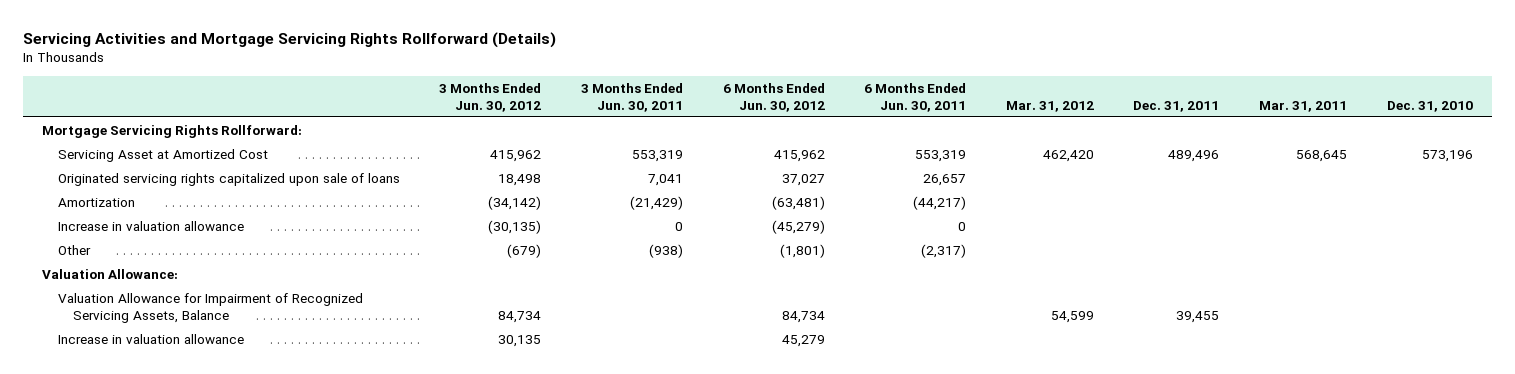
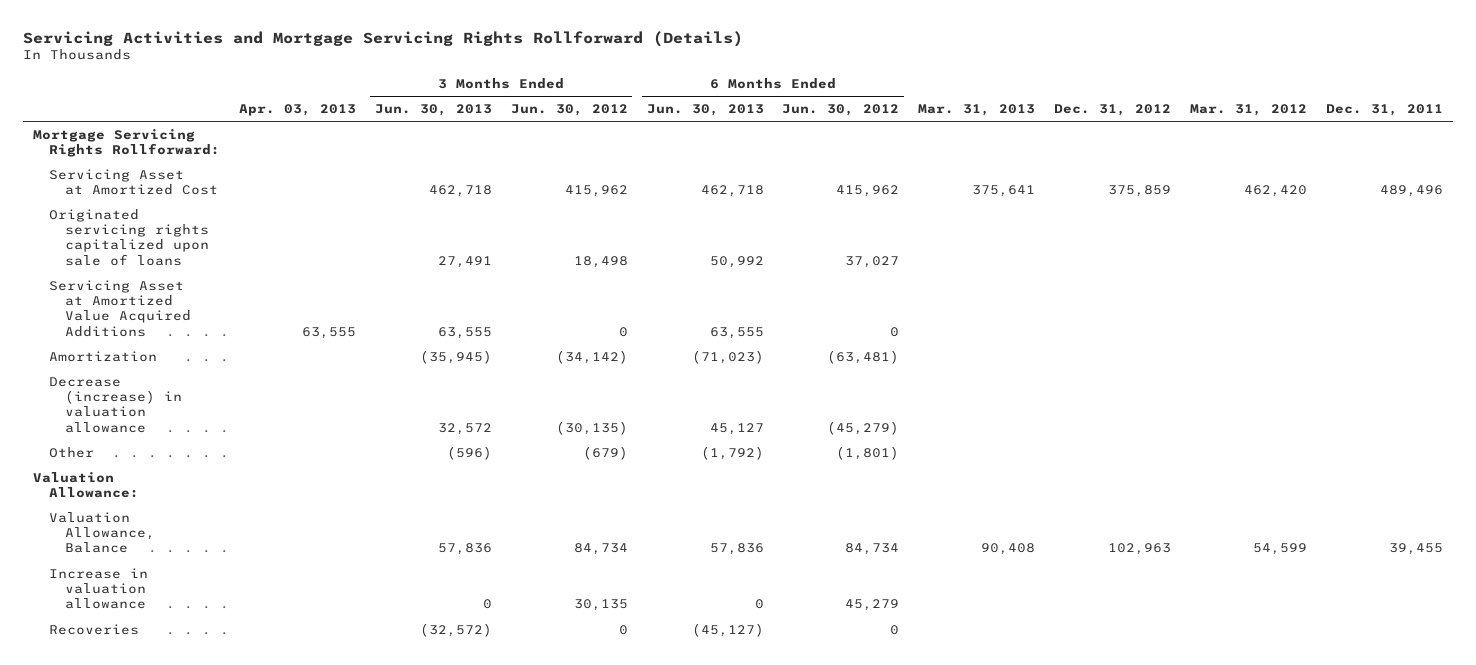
[580,82,683,112] 3 Months Ended Jun. 30, 2011 -> none
[864,82,967,112] 6 Months Ended Jun. 30, 2011 -> none
[1259,100,1348,112] Mar. 31, 2011 -> none
[1386,100,1473,112] Dec. 31, 2010 -> none
none -> [238,104,356,117] Apr. 03, 2013
none -> [374,104,492,117] Jun. 30, 2013
none -> [646,104,764,117] Jun. 30, 2013
none -> [918,104,1036,117] Mar. 31, 2013
none -> [1054,104,1172,117] Dec. 31, 2012
none -> [48,279,192,337] Servicing Asset at Amortized Value Acquired Additions
[57,220,244,231] Increase in valuation allowance -> [48,376,183,433] Decrease (increase) in valuation allowance
[57,292,363,323] Valuation Allowance for Impairment of Recognized Servicing Assets, Balance -> [48,511,156,554] Valuation Allowance, Balance
none -> [48,623,139,635] Recoveries

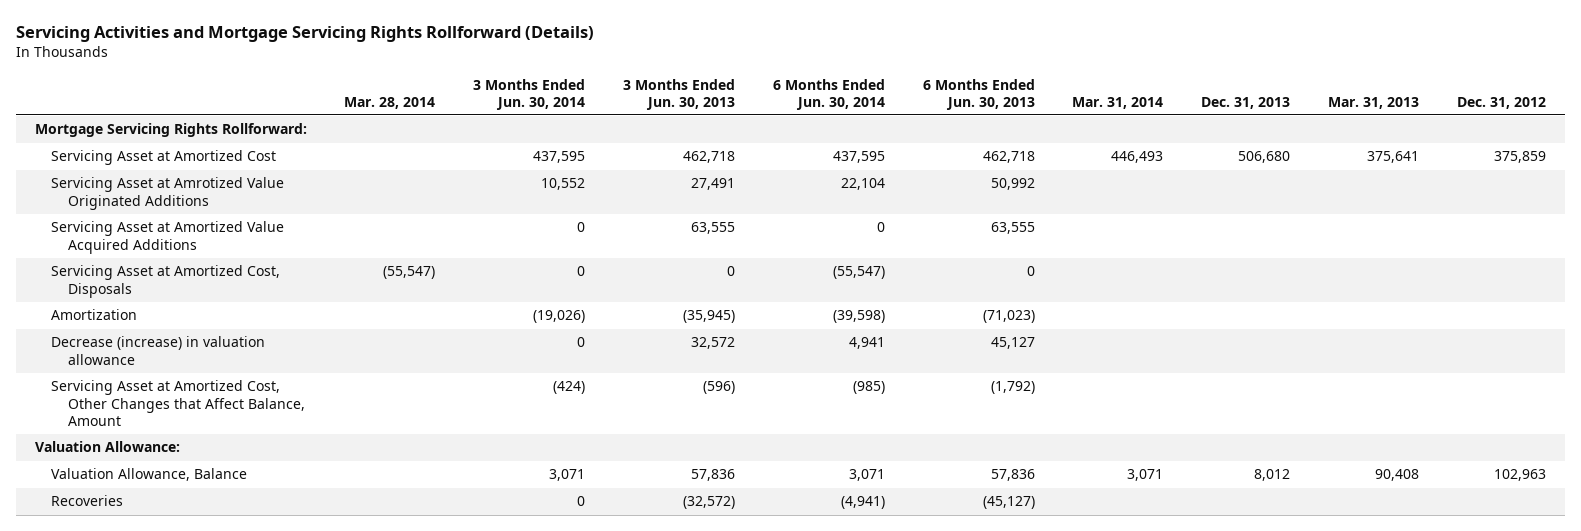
[238,104,356,117] Apr. 03, 2013 -> none
[510,104,628,117] Jun. 30, 2012 -> none
[782,104,900,117] Jun. 30, 2012 -> none
[1190,104,1308,117] Mar. 31, 2012 -> none
[1326,104,1444,117] Dec. 31, 2011 -> none
none -> [344,96,436,109] Mar. 28, 2014
none -> [473,78,586,110] 3 Months Ended Jun. 30, 2014
none -> [772,78,885,110] 6 Months Ended Jun. 30, 2014
none -> [1072,96,1164,109] Mar. 31, 2014
none -> [1201,96,1291,109] Dec. 31, 2013
[48,208,210,266] Originated servicing rights capitalized upon sale of loans -> [51,177,285,210] Servicing Asset at Amrotized Value Originated Additions
none -> [51,265,281,298] Servicing Asset at Amortized Cost, Disposals
[48,446,94,458] Other -> [51,380,306,426] Servicing Asset at Amortized Cost, Other Changes that Affect Balance, Amount
[48,567,148,610] Increase in valuation allowance -> none

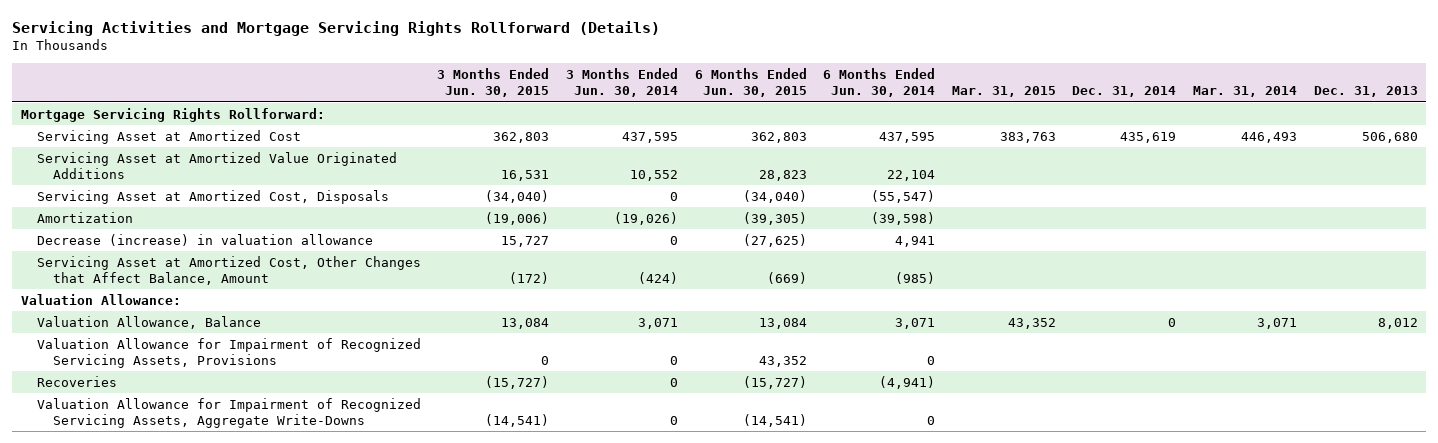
[344,96,436,109] Mar. 28, 2014 -> none
[623,78,736,110] 3 Months Ended Jun. 30, 2013 -> none
[922,78,1035,110] 6 Months Ended Jun. 30, 2013 -> none
[1328,96,1420,109] Mar. 31, 2013 -> none
[1456,96,1546,109] Dec. 31, 2012 -> none
none -> [437,68,550,98] 3 Months Ended Jun. 30, 2015
none -> [694,68,807,98] 6 Months Ended Jun. 30, 2015
none -> [951,86,1056,98] Mar. 31, 2015
none -> [1072,86,1177,98] Dec. 31, 2014
[51,221,285,254] Servicing Asset at Amortized Value Acquired Additions -> none
[51,177,285,210] Servicing Asset at Amrotized Value Originated Additions -> [36,151,397,180] Servicing Asset at Amortized Value Originated Additions
none -> [36,337,421,369] Valuation Allowance for Impairment of Recognized Servicing Assets, Provisions
none -> [36,397,421,429] Valuation Allowance for Impairment of Recognized Servicing Assets, Aggregate Write-Downs

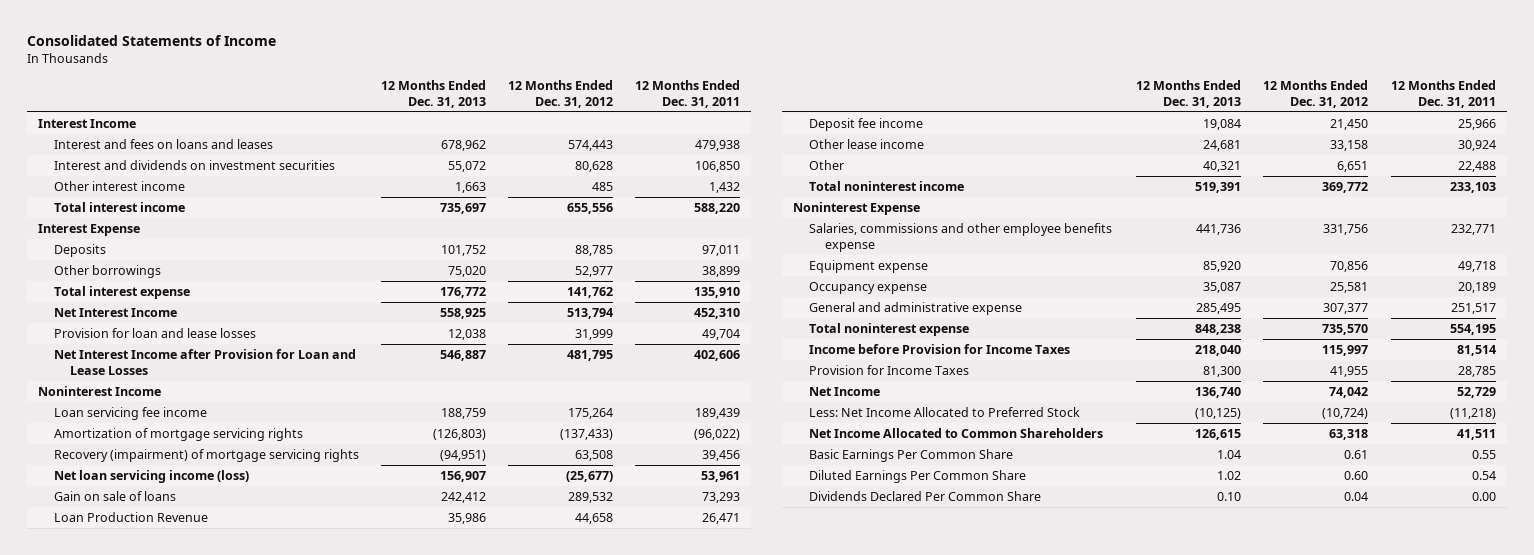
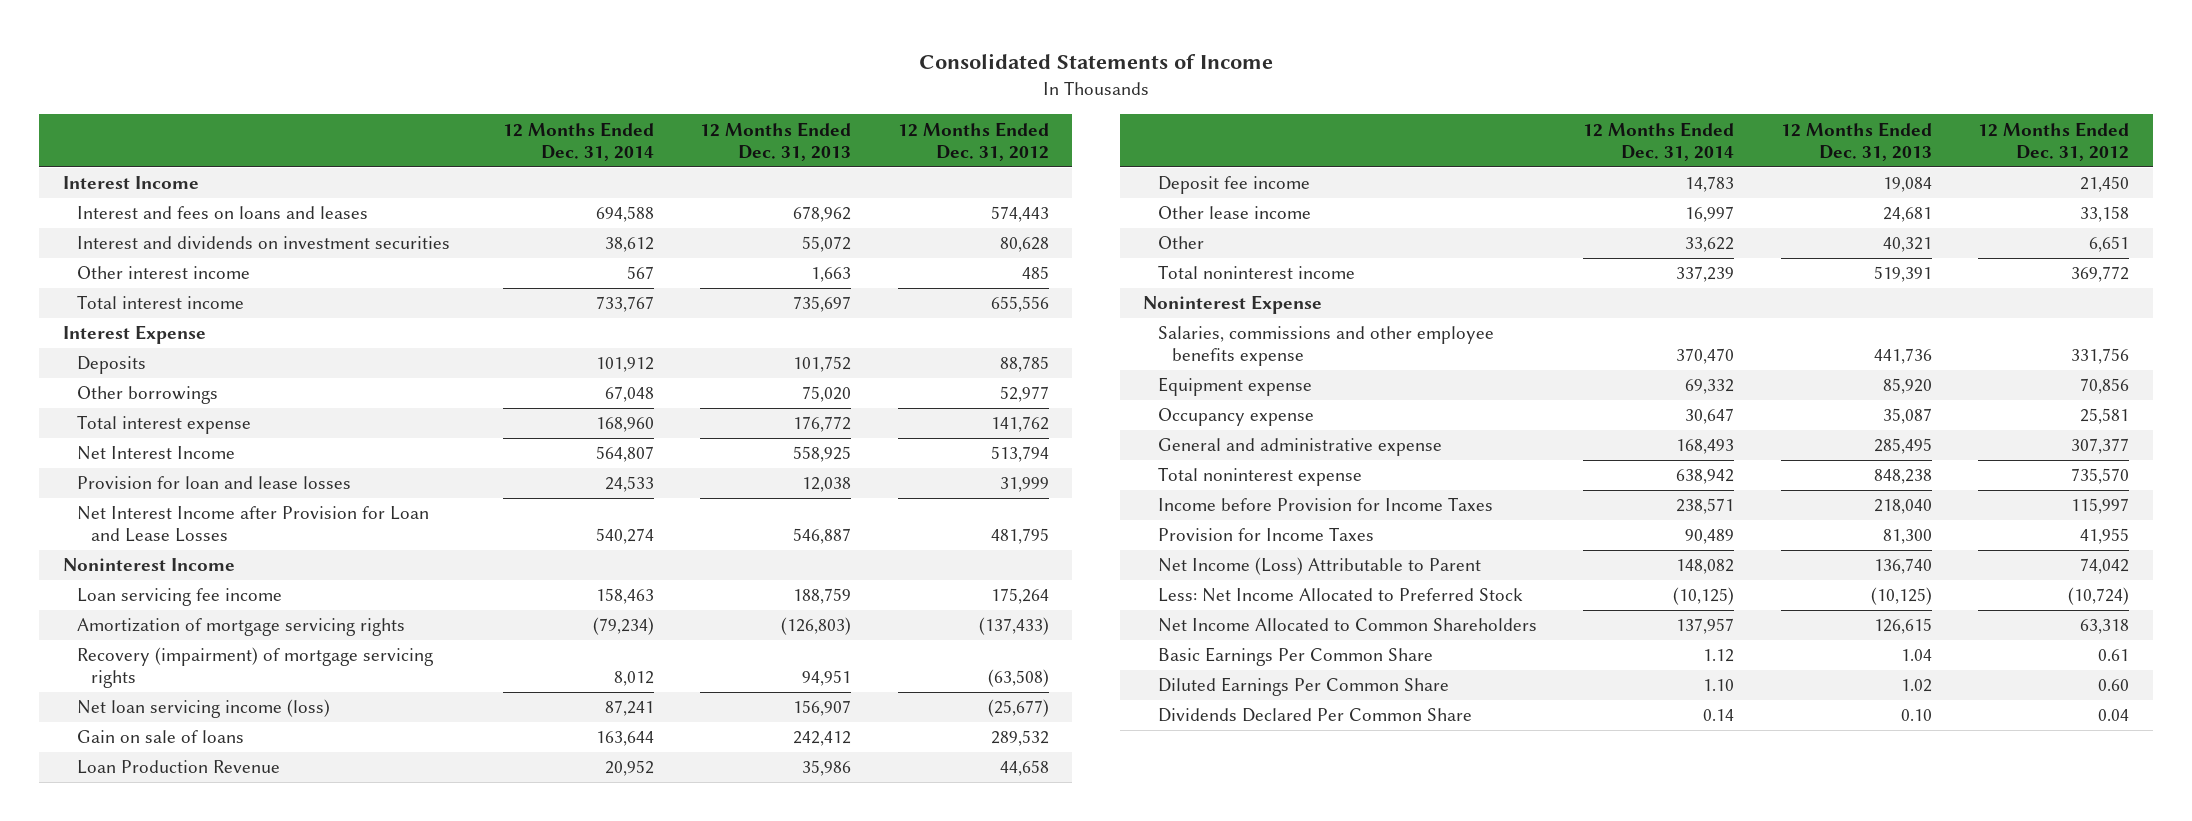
[635,79,741,108] 12 Months Ended Dec. 31, 2011 -> none
none -> [502,121,654,161] 12 Months Ended Dec. 31, 2014
[439,450,486,462] (94,951) -> [802,670,852,687] 94,951
[575,450,614,462] 63,508 -> [987,669,1049,688] (63,508)
[809,387,881,397] Net Income -> [1157,557,1481,576] Net Income (Loss) Attributable to Parent

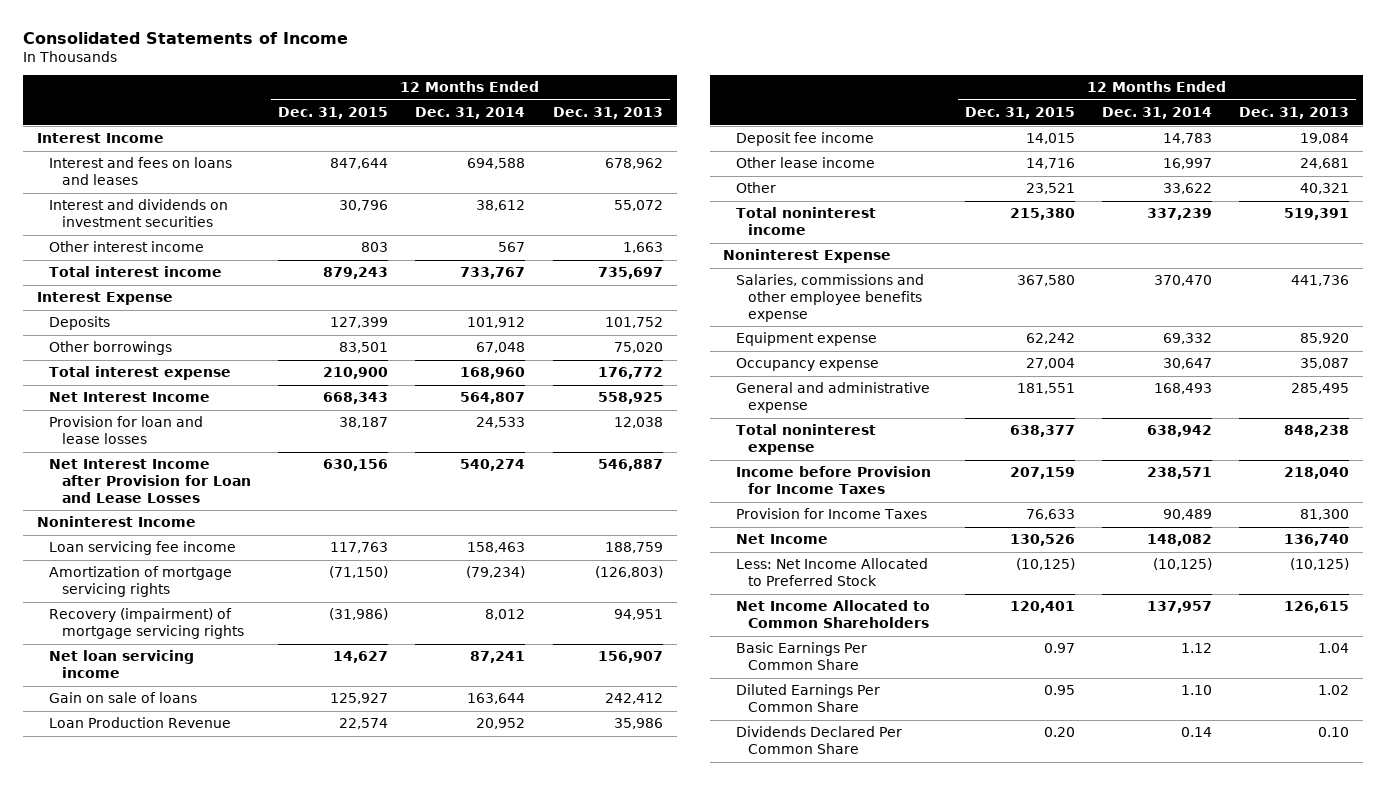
[897,121,1049,161] 12 Months Ended Dec. 31, 2012 -> none
none -> [277,107,388,120] Dec. 31, 2015
[77,699,331,719] Net loan servicing income (loss) -> [49,650,195,679] Net loan servicing income
[1157,557,1481,576] Net Income (Loss) Attributable to Parent -> [735,534,828,545] Net Income

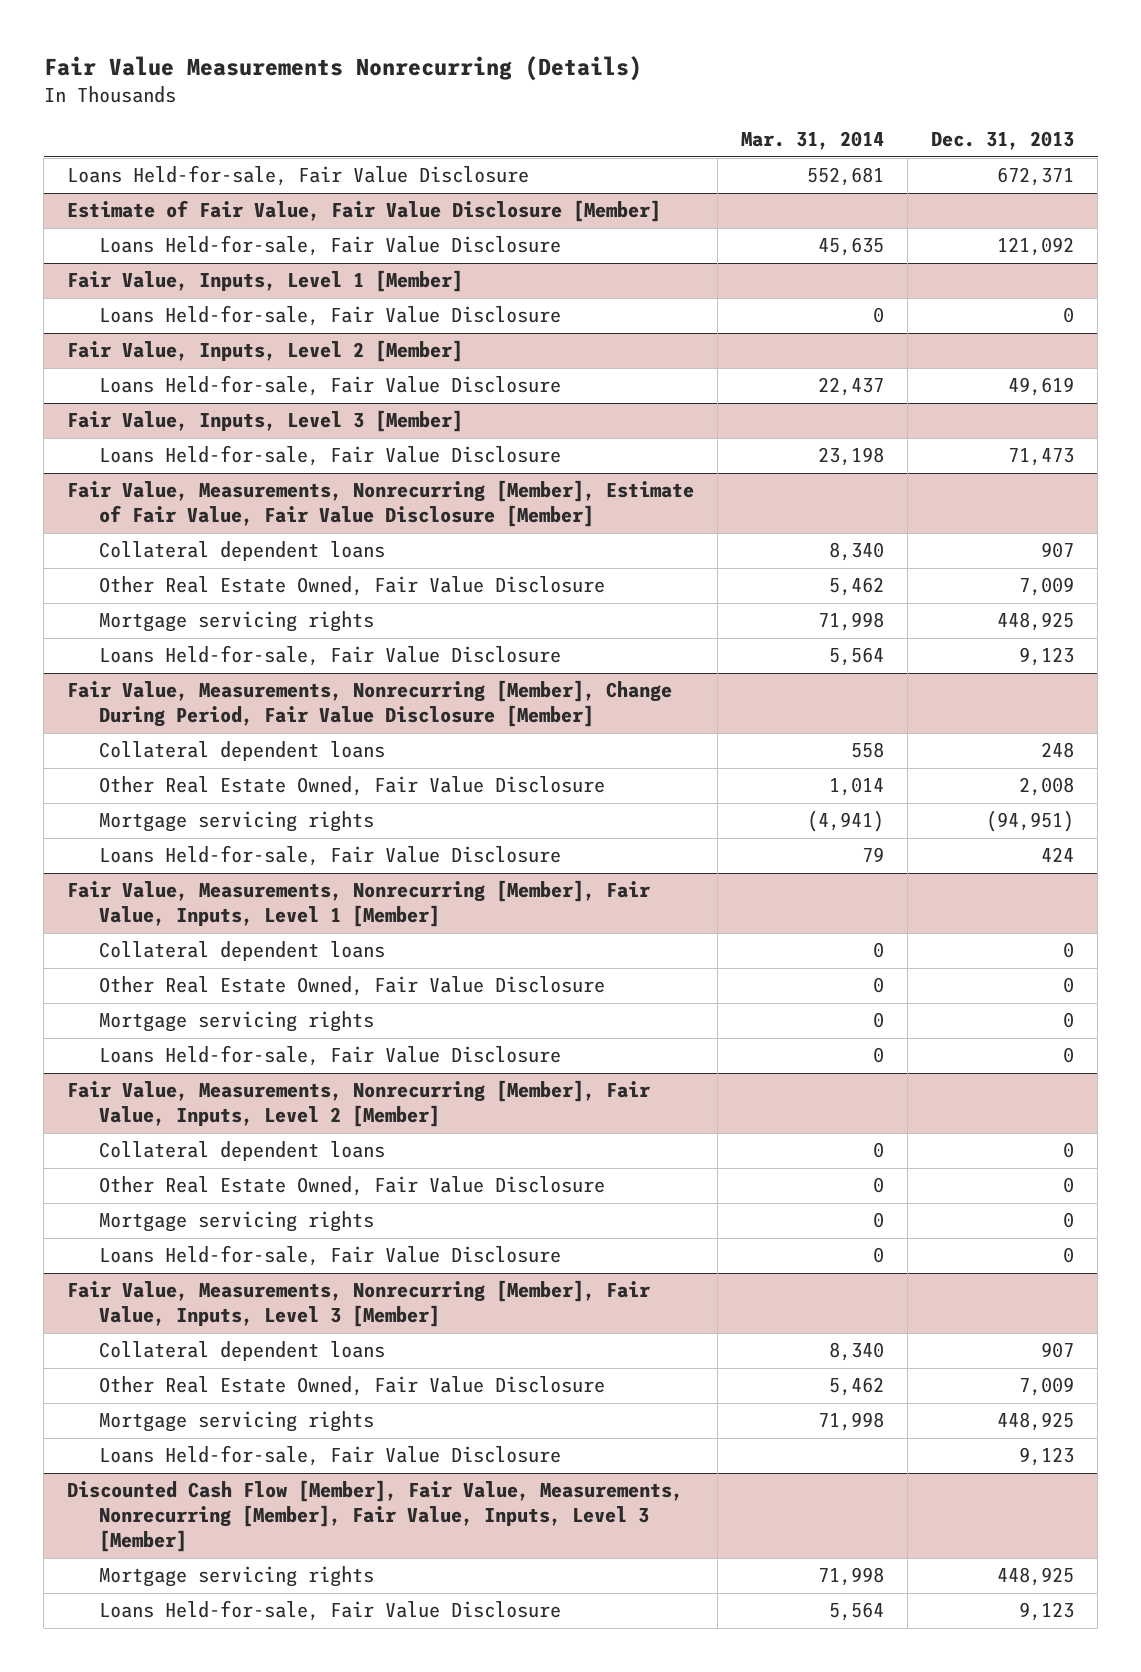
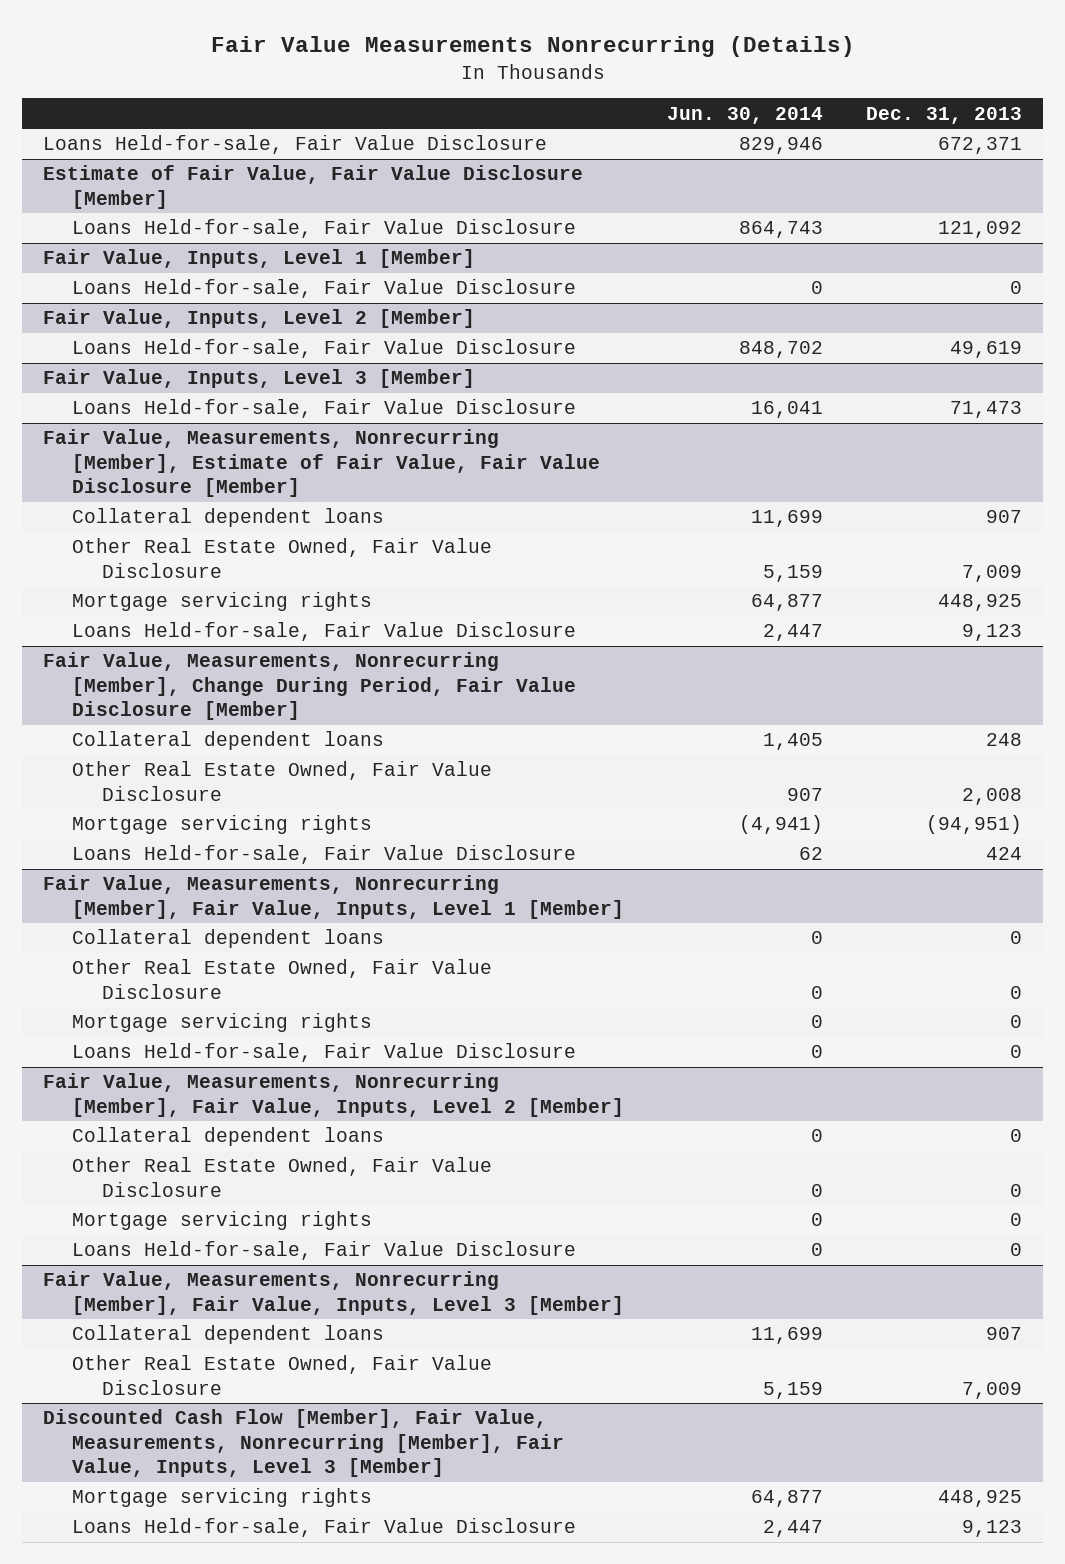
[741,131,885,151] Mar. 31, 2014 -> none
none -> [667,106,824,124] Jun. 30, 2014
[98,1411,374,1433] Mortgage servicing rights -> none
[98,1445,561,1467] Loans Held-for-sale, Fair Value Disclosure -> none

